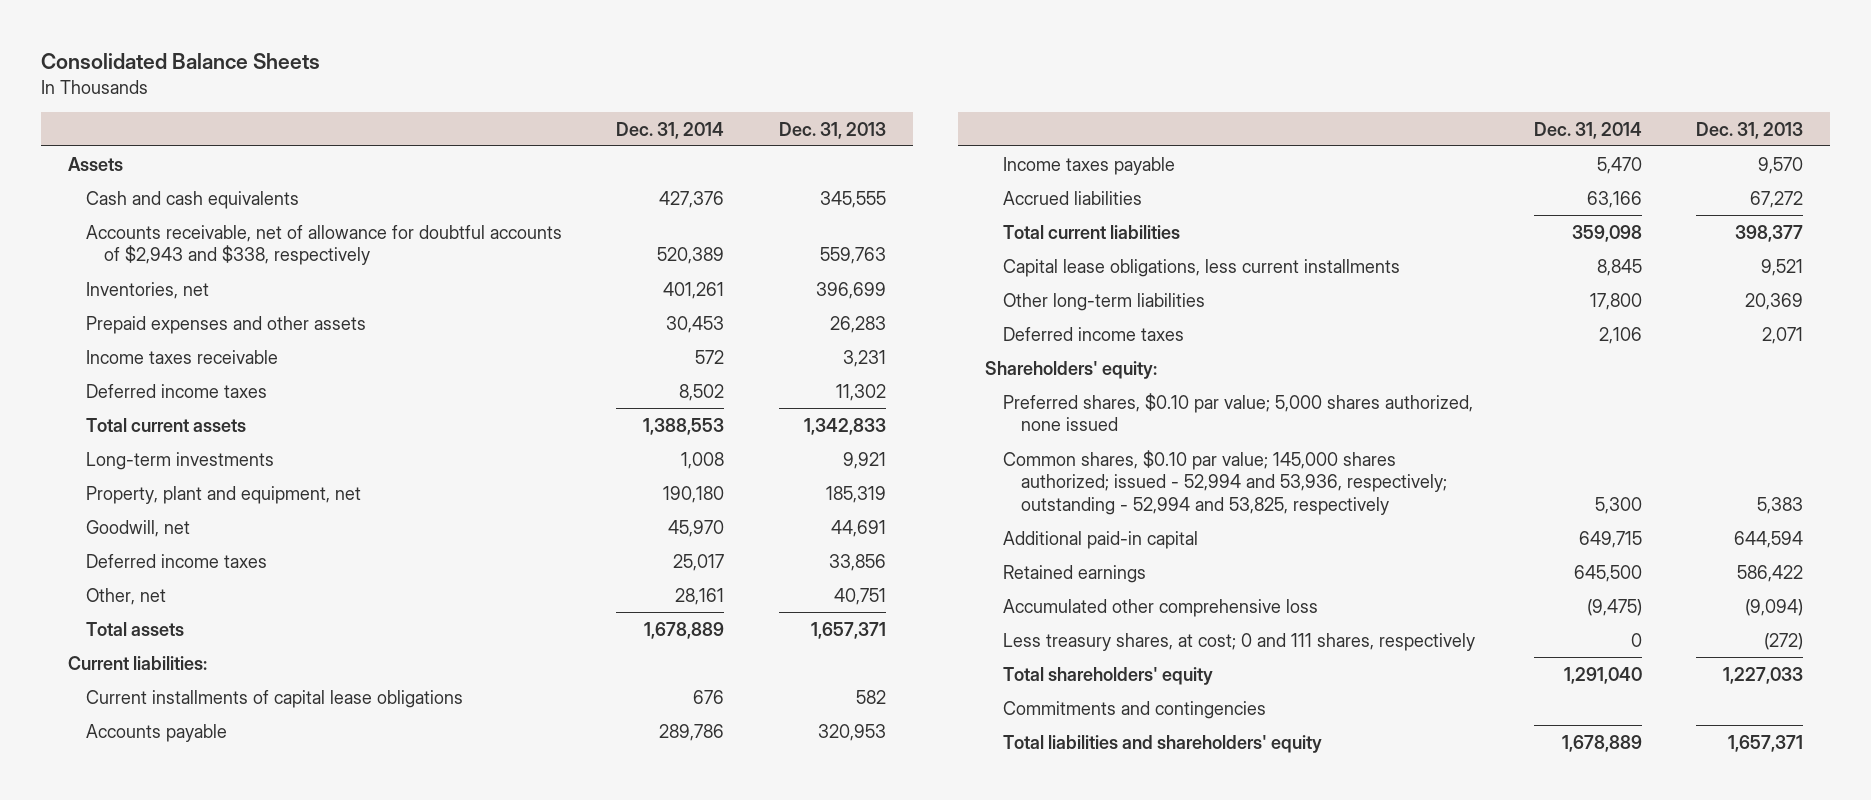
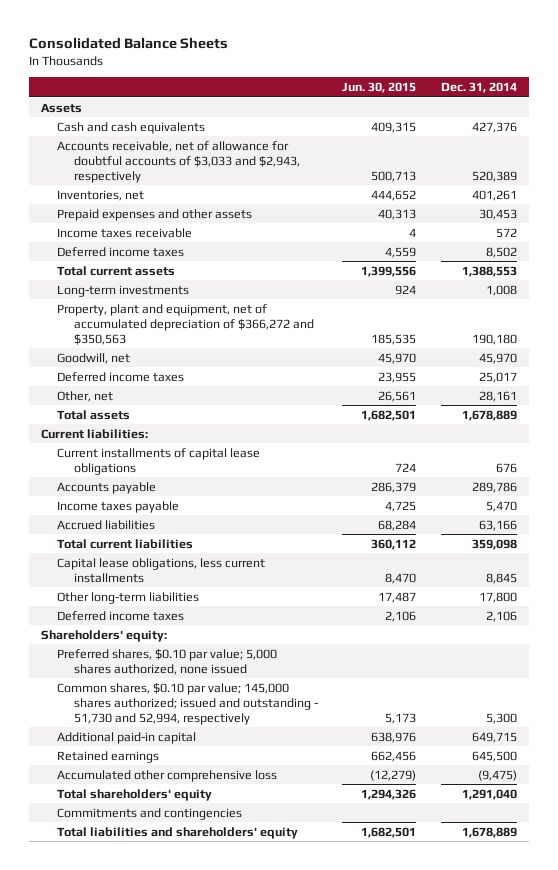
[778,121,886,139] Dec. 31, 2013 -> none
none -> [342,81,417,93] Jun. 30, 2015
[86,224,563,266] Accounts receivable, net of allowance for doubtful accounts of $2,943 and $338, respectively -> [57,140,301,183] Accounts receivable, net of allowance for doubtful accounts of $3,033 and $2,943, respectively
[86,485,362,504] Property, plant and equipment, net -> [57,303,315,345] Property, plant and equipment, net of accumulated depreciation of $366,272 and $350,563
[1003,449,1447,515] Common shares, $0.10 par value; 145,000 shares authorized; issued - 52,994 and 53,936, respectively; outstanding - 52,994 and 53,825, respectively -> [57,682,319,725] Common shares, $0.10 par value; 145,000 shares authorized; issued and outstanding - 51,730 and 52,994, respectively
[1003,632,1476,651] Less treasury shares, at cost; 0 and 111 shares, respectively -> none

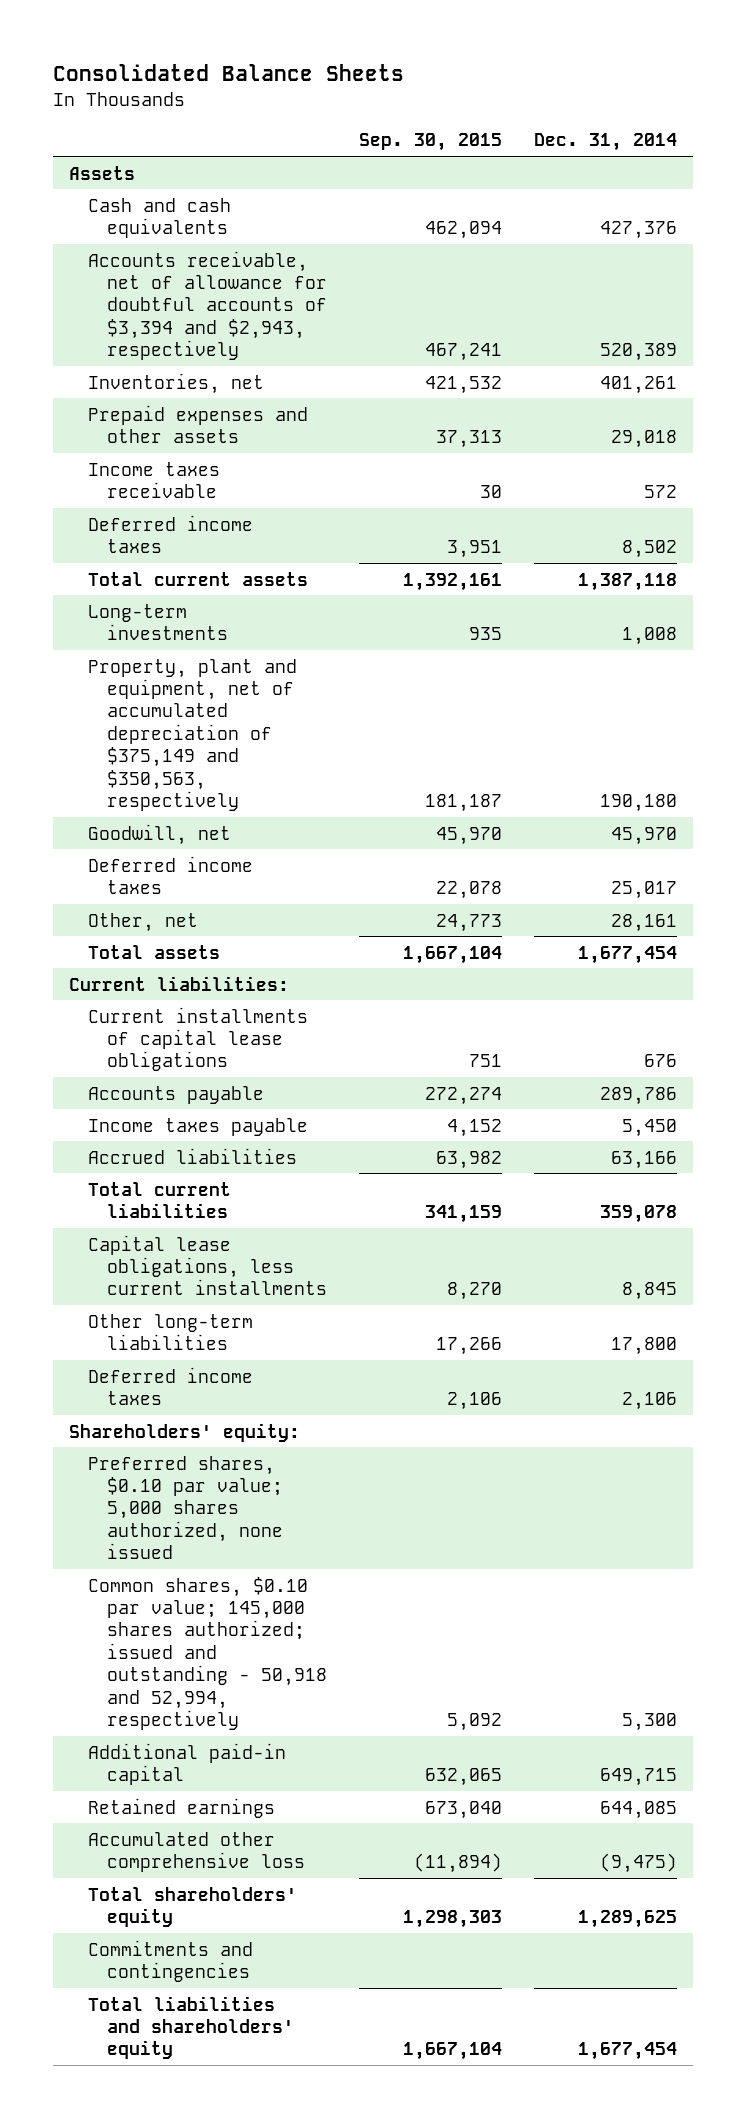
[342,81,417,93] Jun. 30, 2015 -> none
none -> [358,133,502,152] Sep. 30, 2015
[57,140,301,183] Accounts receivable, net of allowance for doubtful accounts of $3,033 and $2,943, respectively -> [87,250,327,361] Accounts receivable, net of allowance for doubtful accounts of $3,394 and $2,943, respectively
[478,208,517,220] 30,453 -> [610,430,677,449] 29,018
[461,265,517,277] 1,388,553 -> [577,572,677,591] 1,387,118
[57,303,315,345] Property, plant and equipment, net of accumulated depreciation of $366,272 and $350,563 -> [87,658,297,812] Property, plant and equipment, net of accumulated depreciation of $375,149 and $350,563, respectively
[461,409,517,421] 1,678,889 -> [577,945,677,964] 1,677,454
[485,500,517,512] 5,470 -> [621,1118,677,1137] 5,450
[471,538,517,550] 359,098 -> [599,1205,677,1224] 359,078
[57,682,319,725] Common shares, $0.10 par value; 145,000 shares authorized; issued and outstanding - 51,730 and 52,994, respectively -> [87,1576,327,1731] Common shares, $0.10 par value; 145,000 shares authorized; issued and outstanding - 50,918 and 52,994, respectively
[471,750,517,762] 645,500 -> [599,1800,677,1819] 644,085
[461,788,517,800] 1,291,040 -> [577,1910,677,1929] 1,289,625
[461,826,517,838] 1,678,889 -> [577,2042,677,2061] 1,677,454

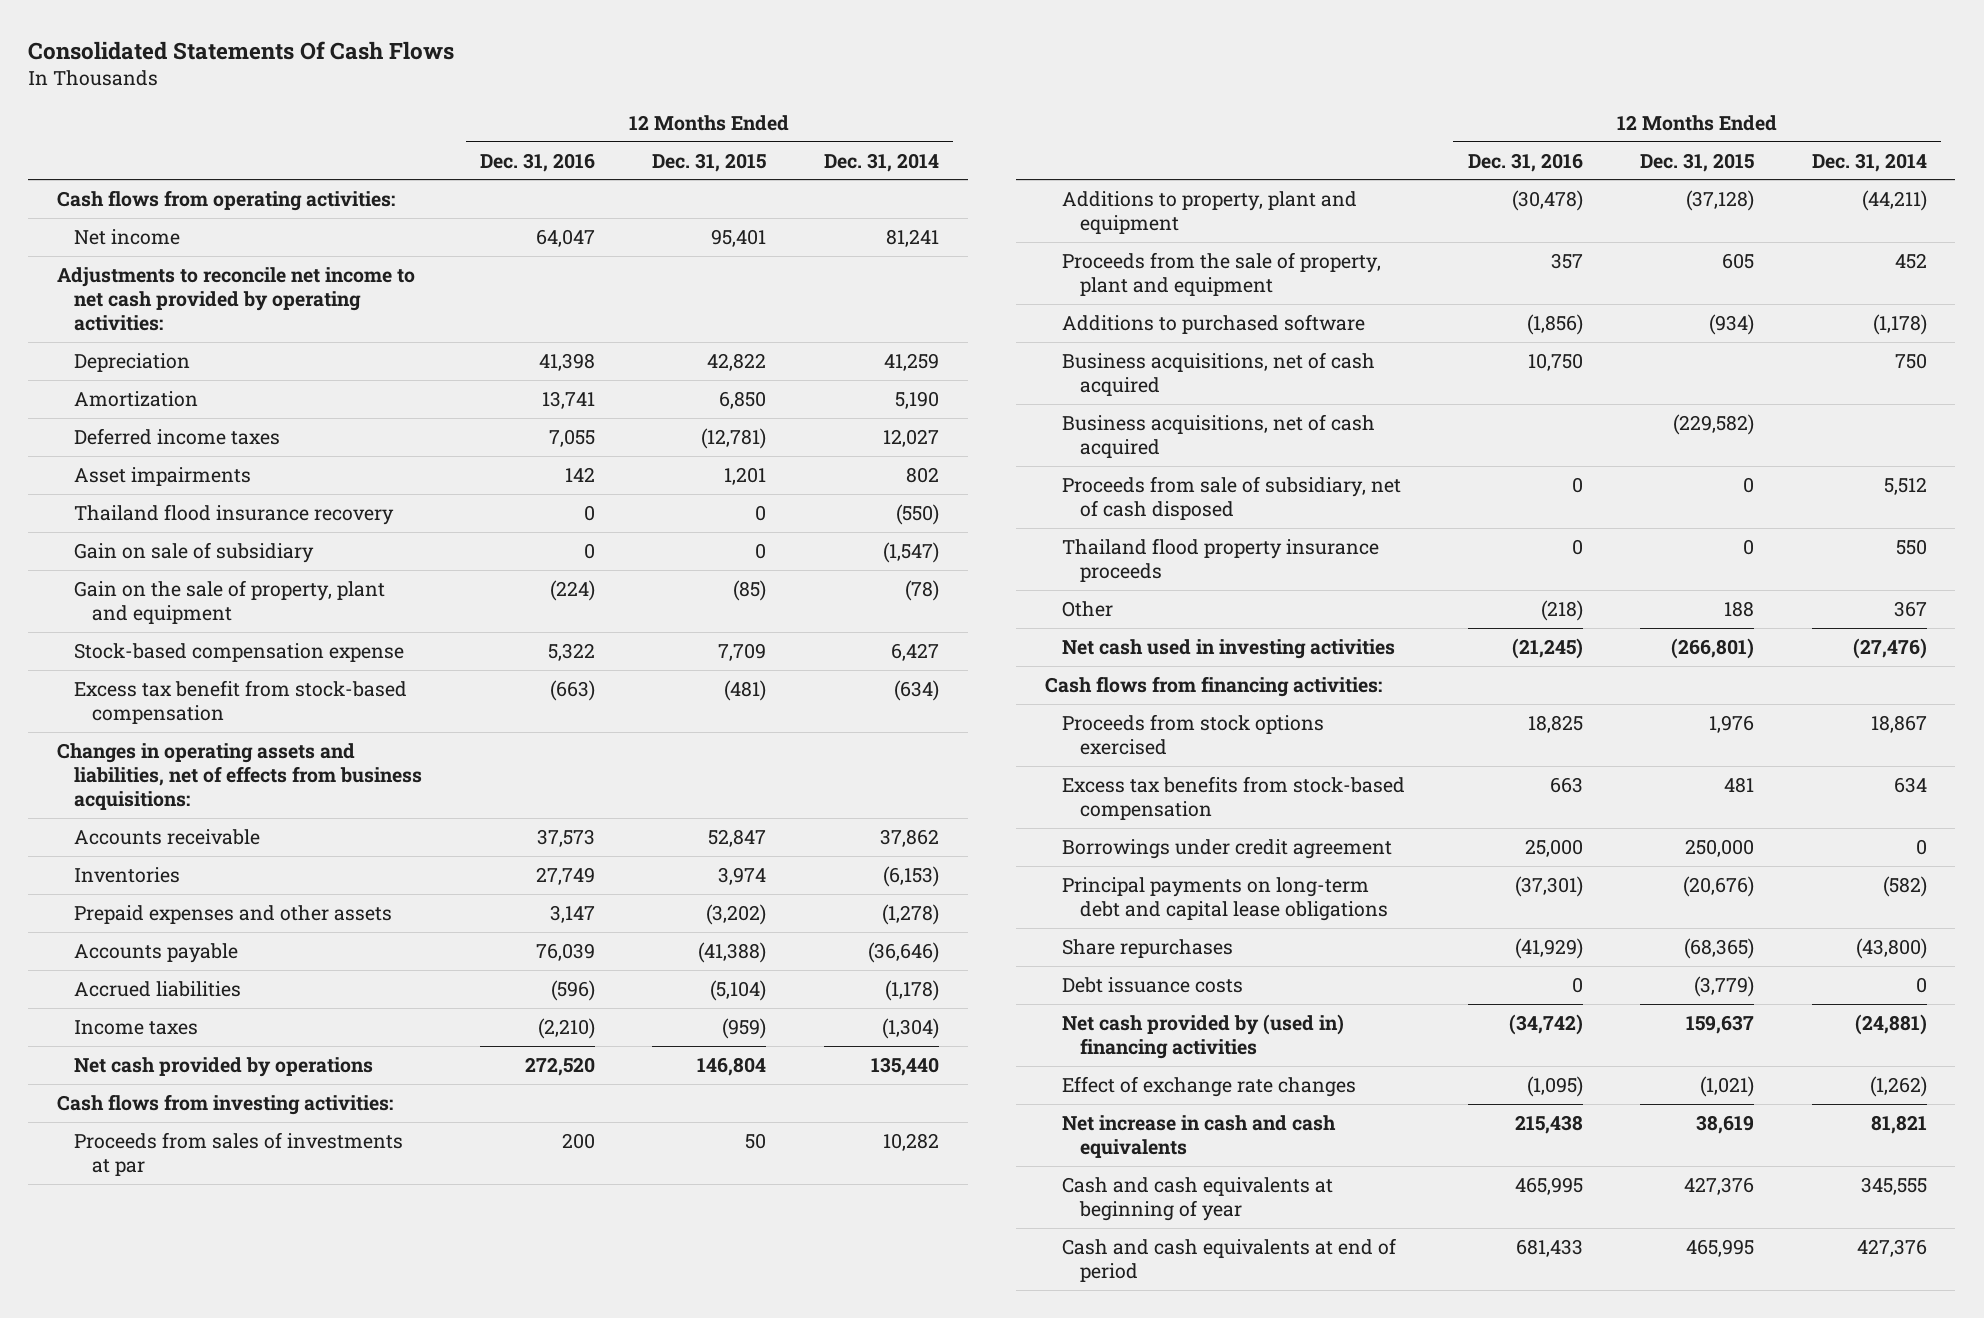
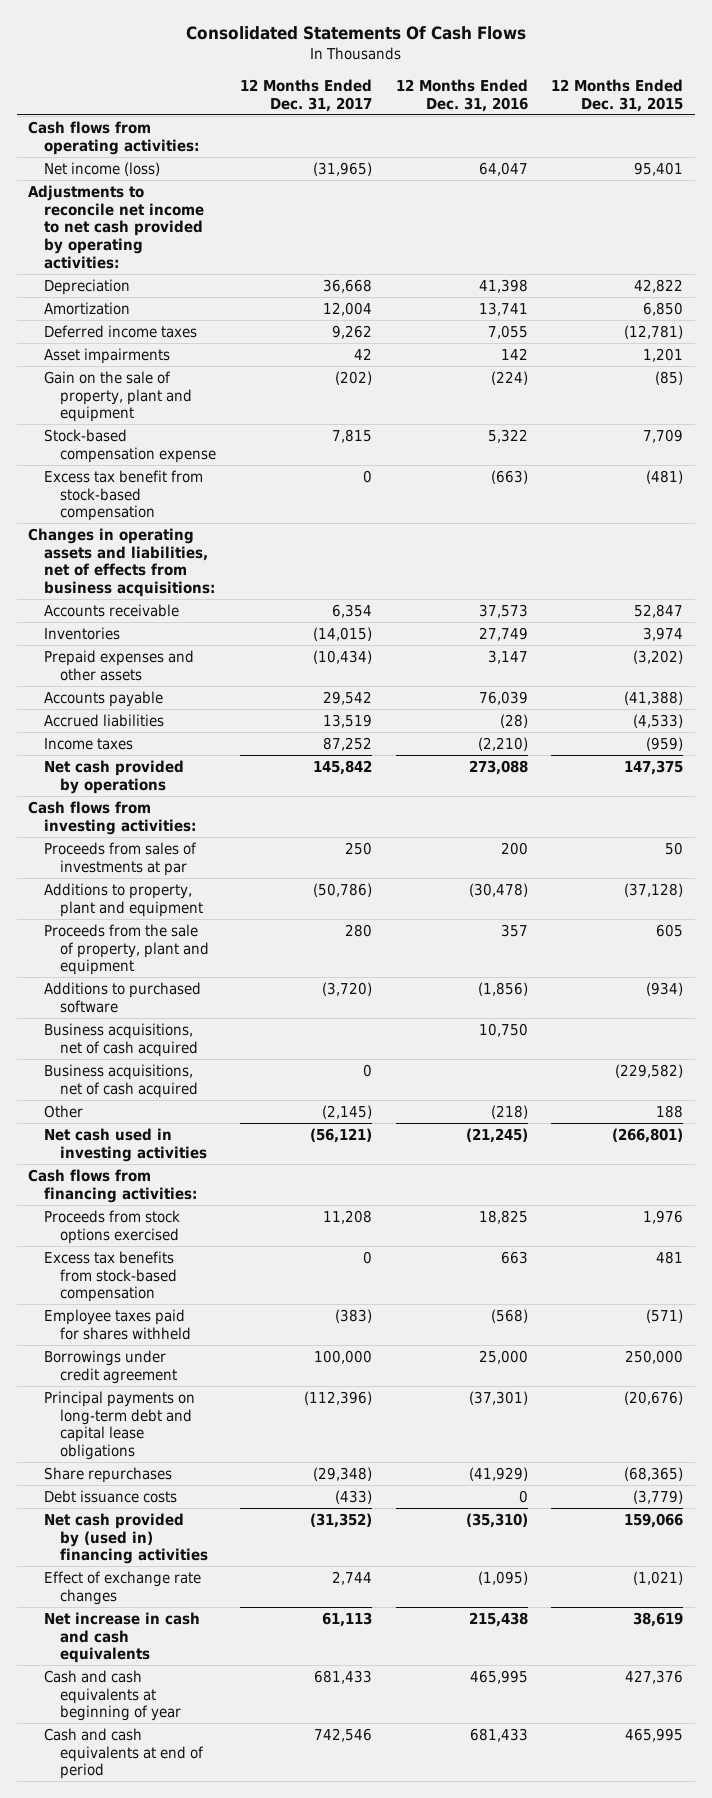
[823,152,939,172] Dec. 31, 2014 -> none
none -> [240,78,373,112] 12 Months Ended Dec. 31, 2017
[74,228,181,245] Net income -> [44,161,161,176] Net income (loss)
[74,503,395,525] Thailand flood insurance recovery -> none
[74,541,315,563] Gain on sale of subsidiary -> none
[550,979,595,1001] (596) -> [499,713,528,728] (28)
[710,979,767,1001] (5,104) -> [633,713,684,728] (4,533)
[524,1056,595,1076] 272,520 -> [468,759,528,775] 273,088
[697,1056,767,1076] 146,804 -> [624,759,684,775] 147,375
[1062,475,1402,521] Proceeds from sale of subsidiary, net of cash disposed -> none
[1062,537,1380,583] Thailand flood property insurance proceeds -> none
none -> [44,1308,192,1340] Employee taxes paid for shares withheld
[1508,1013,1583,1035] (34,742) -> [465,1512,528,1528] (35,310)
[1686,1014,1755,1034] 159,637 -> [624,1512,684,1528] 159,066

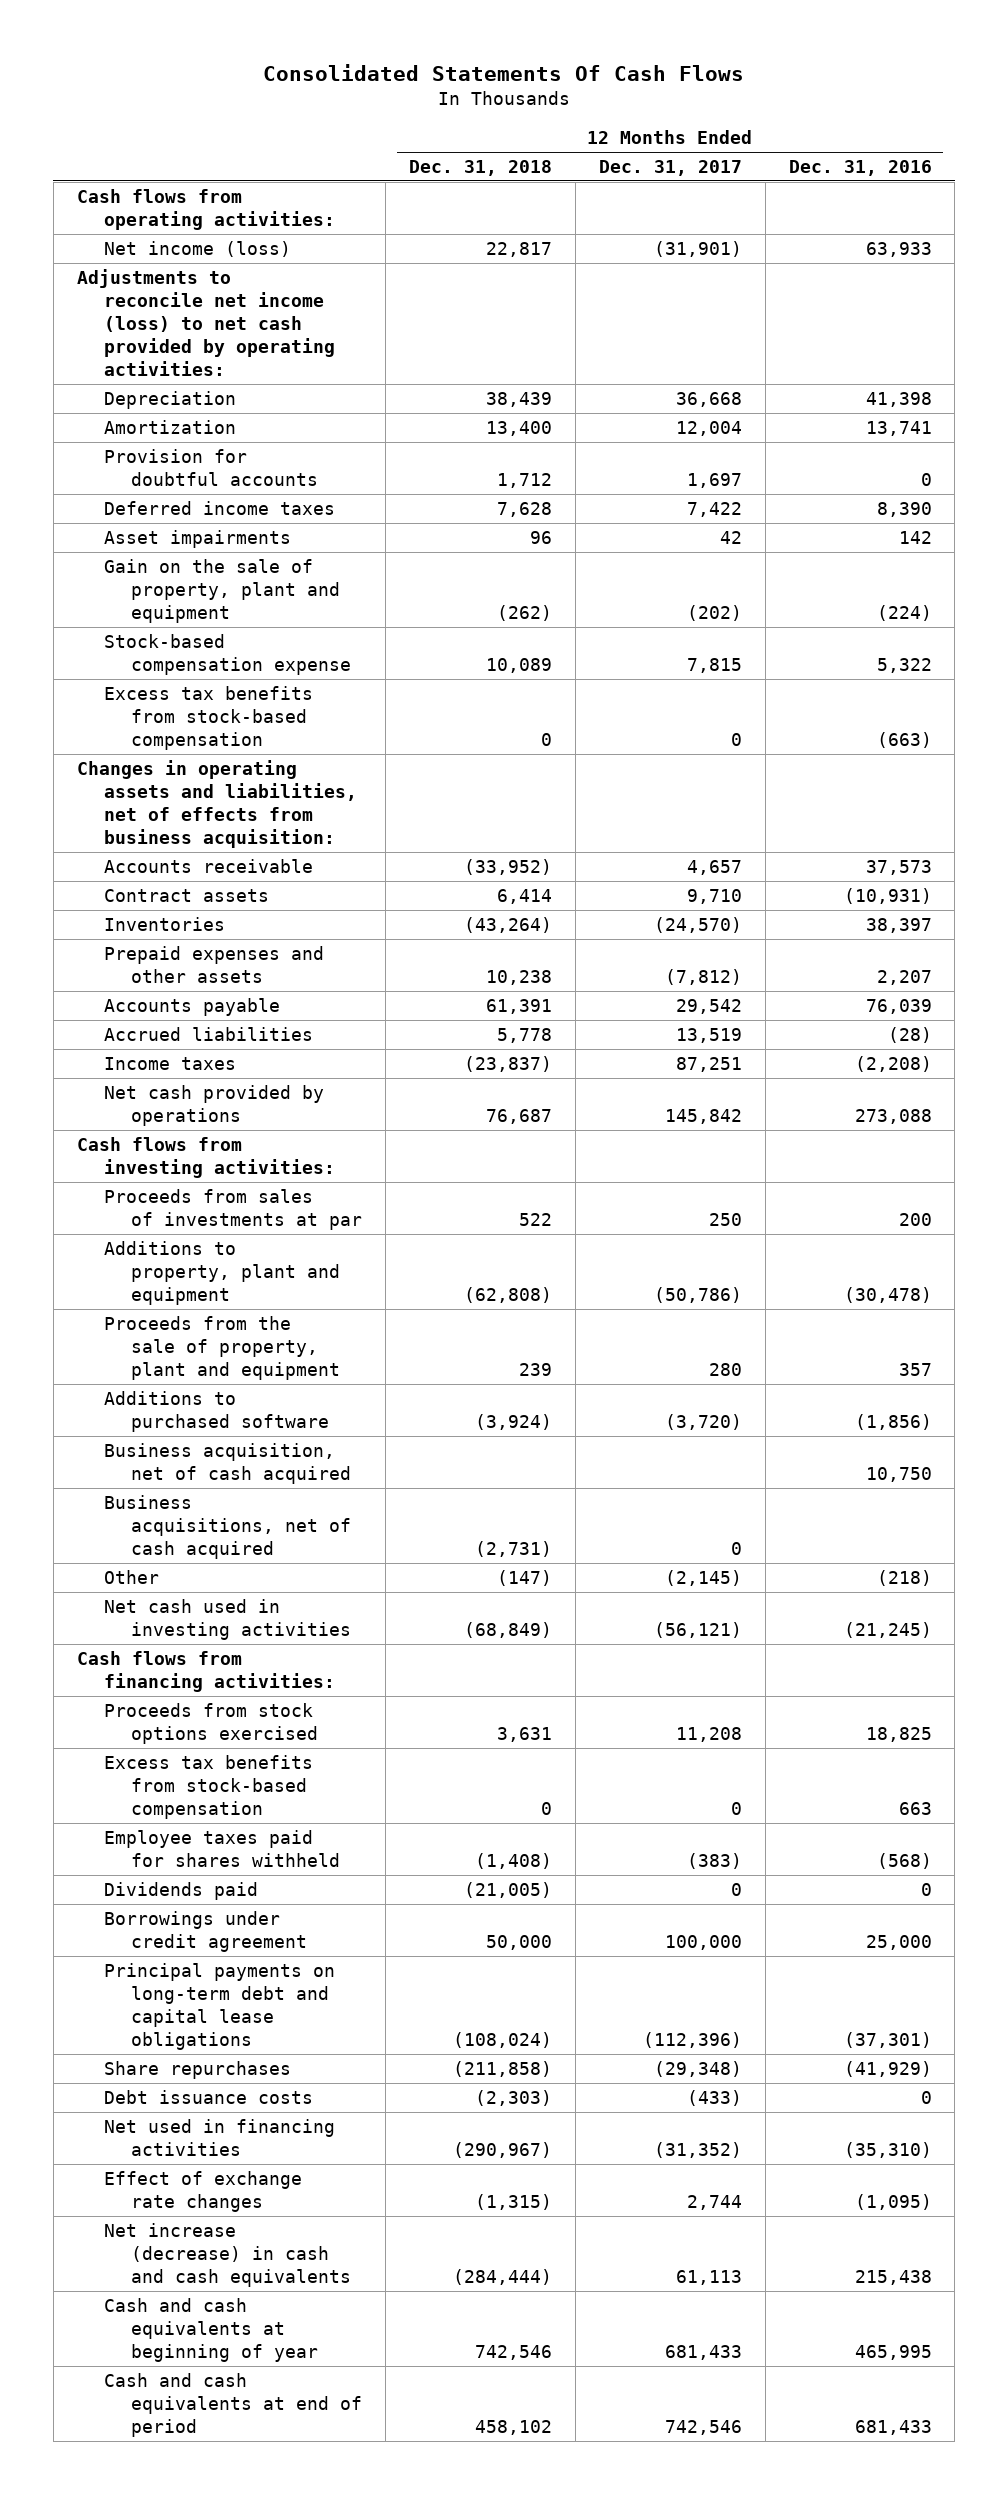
[551,78,684,112] 12 Months Ended Dec. 31, 2015 -> none
none -> [408,159,552,176] Dec. 31, 2018
[313,161,373,176] (31,965) -> [653,240,742,257] (31,901)
[478,161,528,176] 64,047 -> [865,241,932,257] 63,933
[28,184,205,269] Adjustments to reconcile net income to net cash provided by operating activities: -> [76,268,335,377] Adjustments to reconcile net income (loss) to net cash provided by operating activities:
none -> [103,448,318,486] Provision for doubtful accounts
[332,324,373,339] 9,262 -> [686,501,742,517] 7,422
[487,324,528,339] 7,055 -> [876,501,932,517] 8,390
[44,469,204,522] Excess tax benefit from stock-based compensation -> [103,685,313,750] Excess tax benefits from stock-based compensation
[28,527,216,597] Changes in operating assets and liabilities, net of effects from business acquisitions: -> [76,759,357,849] Changes in operating assets and liabilities, net of effects from business acquisition:
[332,603,373,618] 6,354 -> [686,859,742,875] 4,657
none -> [103,888,269,902] Contract assets
[313,626,373,641] (14,015) -> [653,916,742,933] (24,570)
[478,626,528,641] 27,749 -> [865,917,932,933] 38,397
[313,649,373,664] (10,434) -> [664,968,742,985] (7,812)
[487,649,528,664] 3,147 -> [876,969,932,985] 2,207
[323,736,373,751] 87,252 -> [675,1056,742,1072] 87,251
[477,736,528,751] (2,210) -> [854,1055,932,1072] (2,208)
[44,1022,199,1057] Business acquisitions, net of cash acquired -> [103,1442,351,1484] Business acquisition, net of cash acquired
none -> [103,1881,258,1900] Dividends paid
[44,1512,209,1565] Net cash provided by (used in) financing activities -> [103,2118,335,2156] Net used in financing activities
[44,1611,201,1664] Net increase in cash and cash equivalents -> [103,2222,351,2287] Net increase (decrease) in cash and cash equivalents

